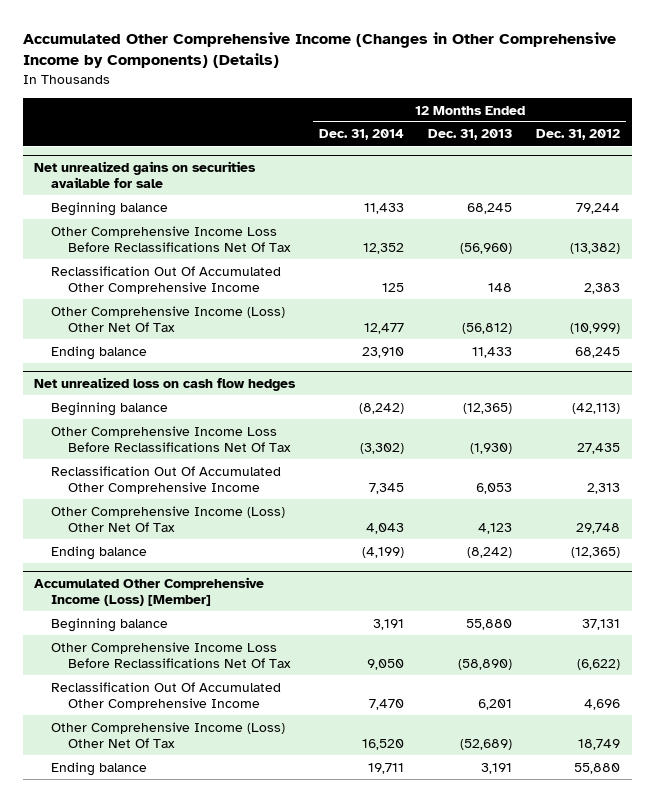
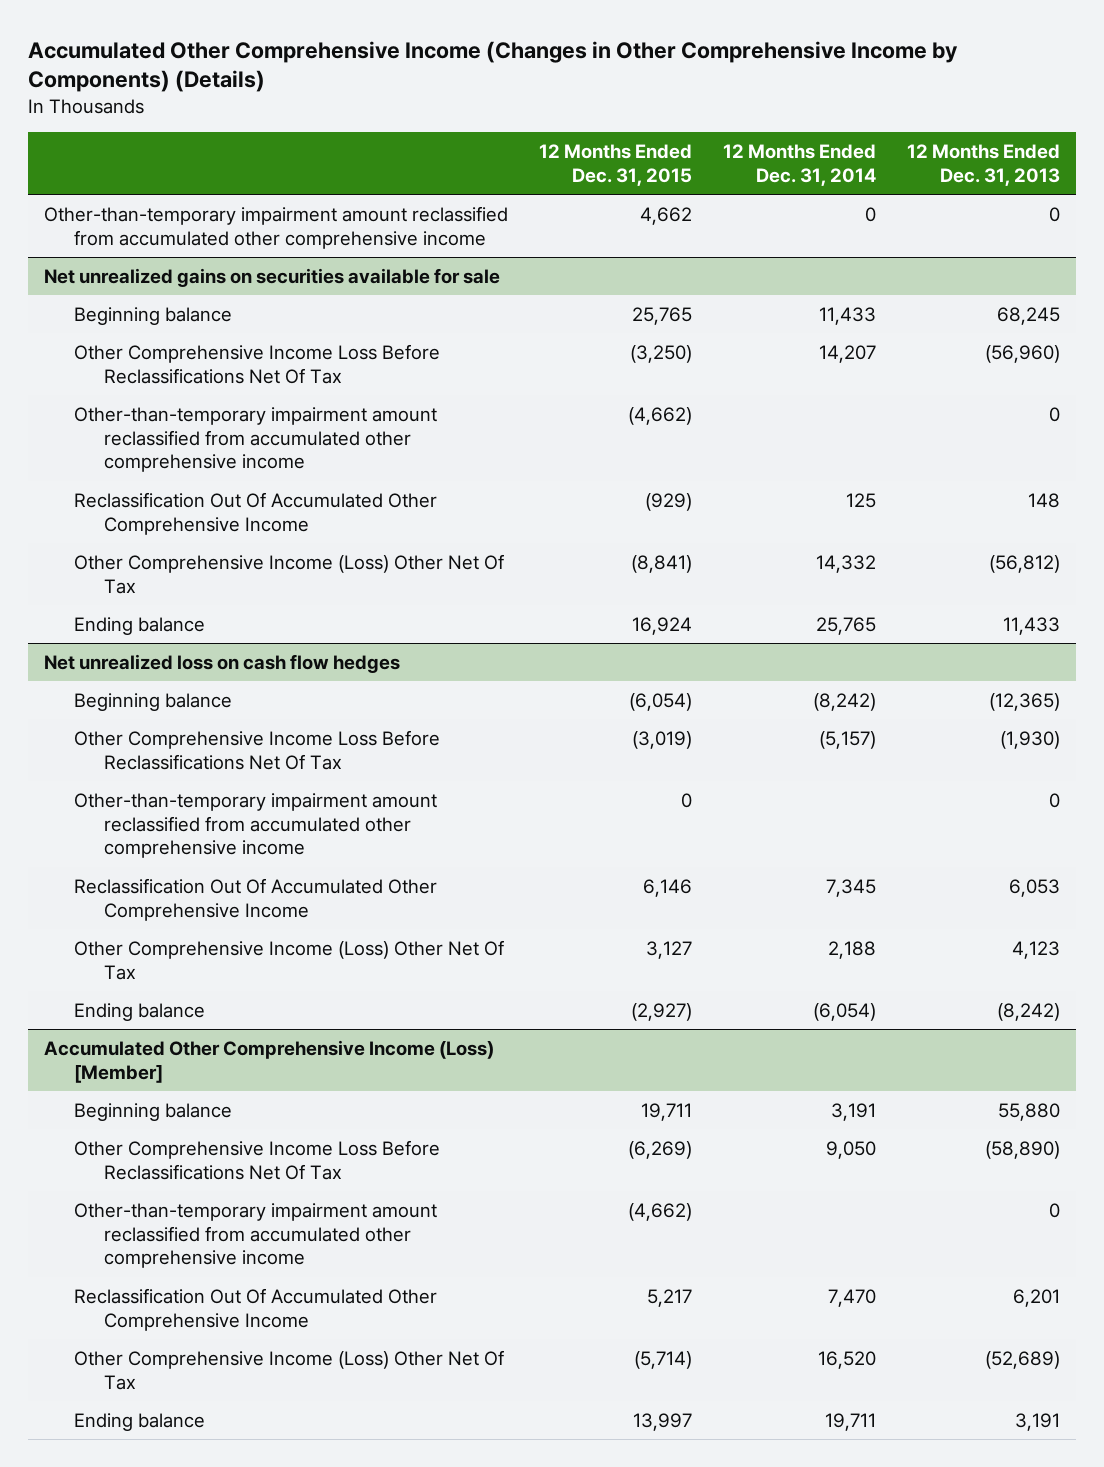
[535,129,620,141] Dec. 31, 2012 -> none
none -> [538,144,692,186] 12 Months Ended Dec. 31, 2015
none -> [43,205,508,249] Other-than-temporary impairment amount reclassified from accumulated other comprehensive income
[363,242,405,254] 12,352 -> [819,344,877,363] 14,207
none -> [74,406,438,473] Other-than-temporary impairment amount reclassified from accumulated other comprehensive income
[364,322,405,334] 12,477 -> [816,554,877,573] 14,332
[362,346,405,358] 23,910 -> [816,616,877,635] 25,765
[360,442,405,454] (3,302) -> [819,730,877,749] (5,157)
none -> [74,792,438,859] Other-than-temporary impairment amount reclassified from accumulated other comprehensive income
[366,522,405,534] 4,043 -> [828,940,877,959] 2,188
[362,546,405,558] (4,199) -> [813,1002,877,1021] (6,054)
none -> [74,1202,438,1269] Other-than-temporary impairment amount reclassified from accumulated other comprehensive income

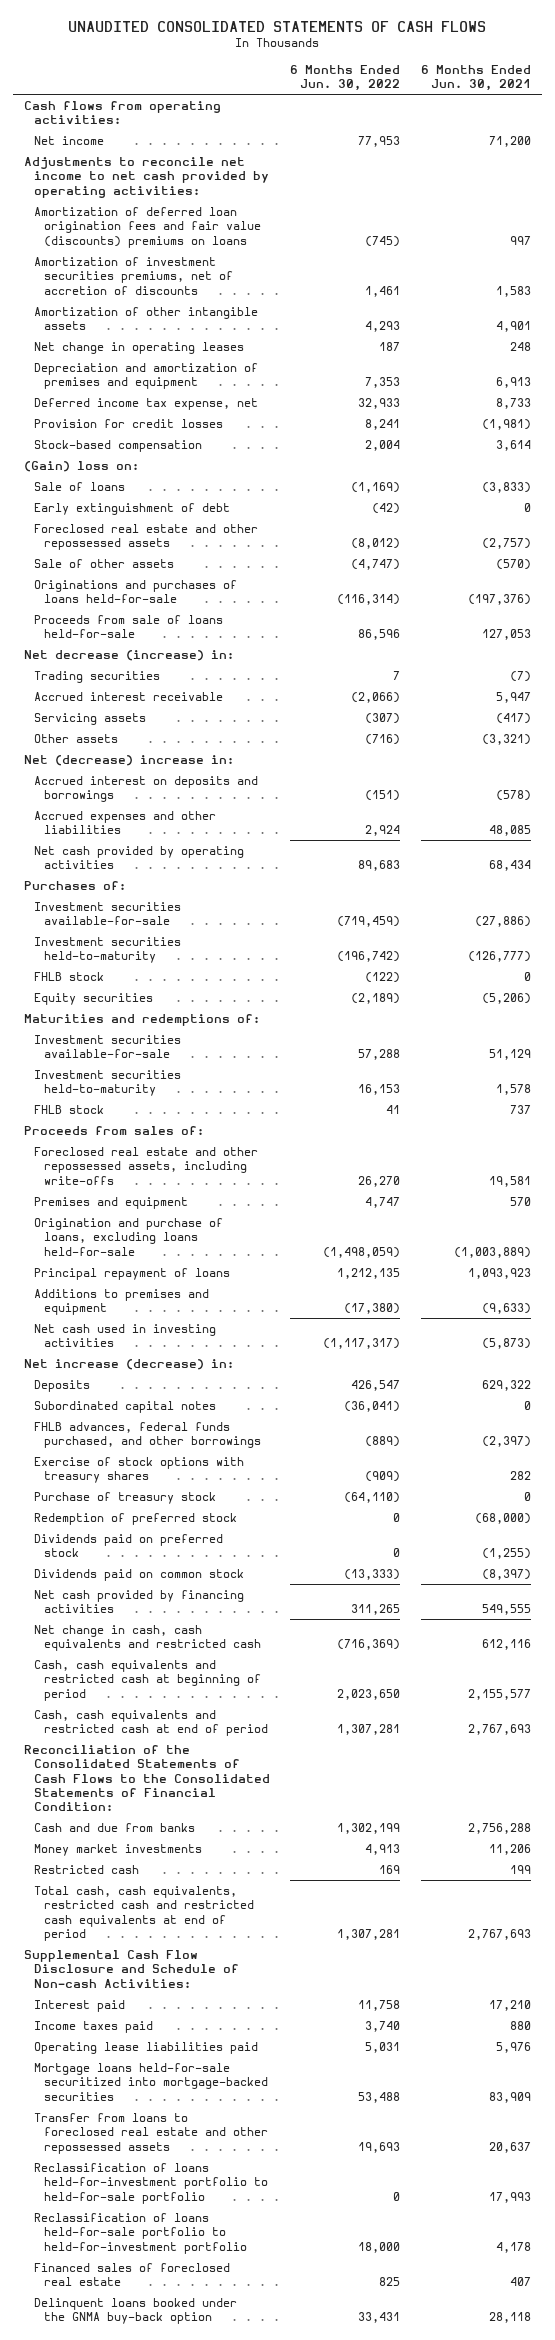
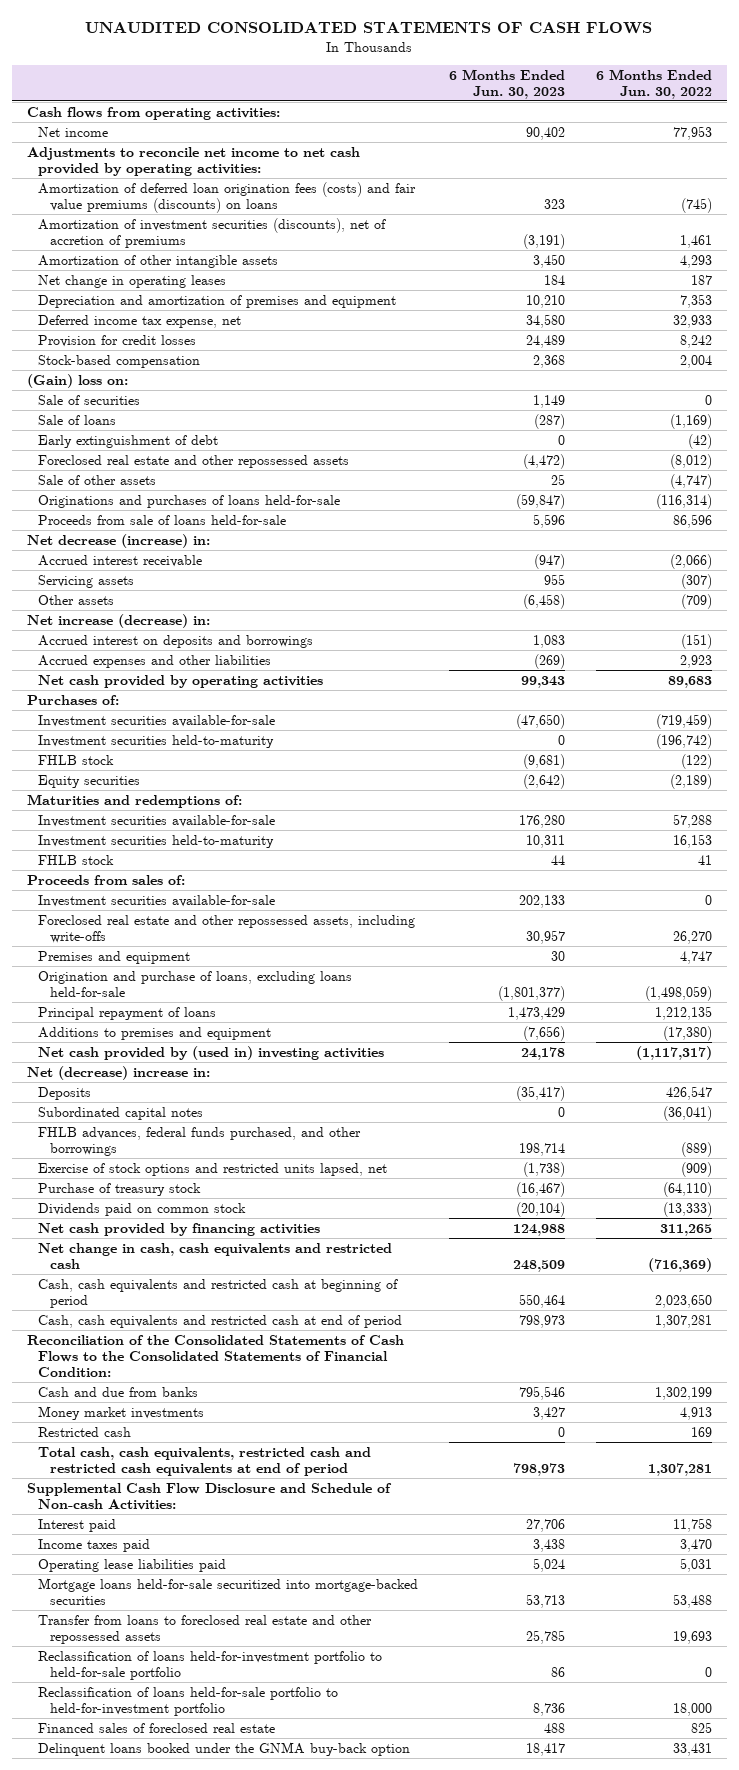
[421,64,532,92] 6 Months Ended Jun. 30, 2021 -> none
none -> [448,68,565,99] 6 Months Ended Jun. 30, 2023
[33,206,261,248] Amortization of deferred loan origination fees and fair value (discounts) premiums on loans -> [38,181,417,213] Amortization of deferred loan origination fees (costs) and fair value premiums (discounts) on loans
[33,256,233,295] Amortization of investment securities premiums, net of accretion of discounts -> [38,217,387,248] Amortization of investment securities (discounts), net of accretion of premiums
[365,418,401,430] 8,241 -> [679,334,712,348] 8,242
none -> [38,394,141,405] Sale of securities
[33,670,160,683] Trading securities -> none
[365,733,401,745] (716) -> [680,593,712,609] (709)
[23,1358,234,1370] Net increase (decrease) in: -> [27,613,211,628] Net increase (decrease) in:
[365,825,401,837] 2,924 -> [679,654,712,668] 2,923
none -> [38,894,276,907] Investment securities available-for-sale
[33,1323,216,1348] Net cash used in investing activities -> [38,1045,385,1060] Net cash provided by (used in) investing activities
[23,754,234,766] Net (decrease) increase in: -> [27,1065,211,1080] Net (decrease) increase in:
[33,1456,244,1484] Exercise of stock options with treasury shares -> none
none -> [38,1162,388,1176] Exercise of stock options and restricted units lapsed, net
[33,1512,237,1525] Redemption of preferred stock -> none
[33,1533,223,1558] Dividends paid on preferred stock -> none
[365,2020,401,2032] 3,740 -> [679,1538,712,1552] 3,470

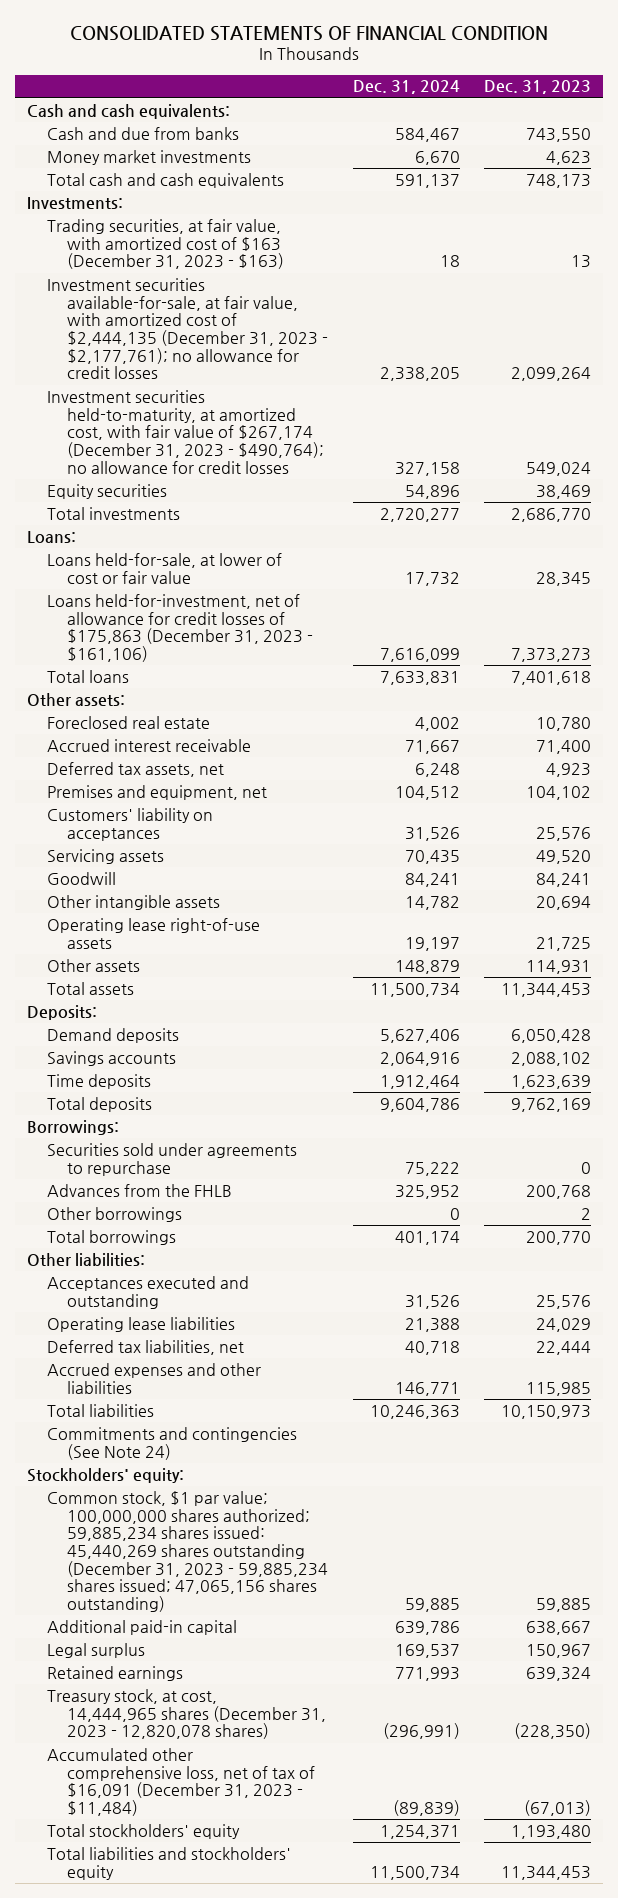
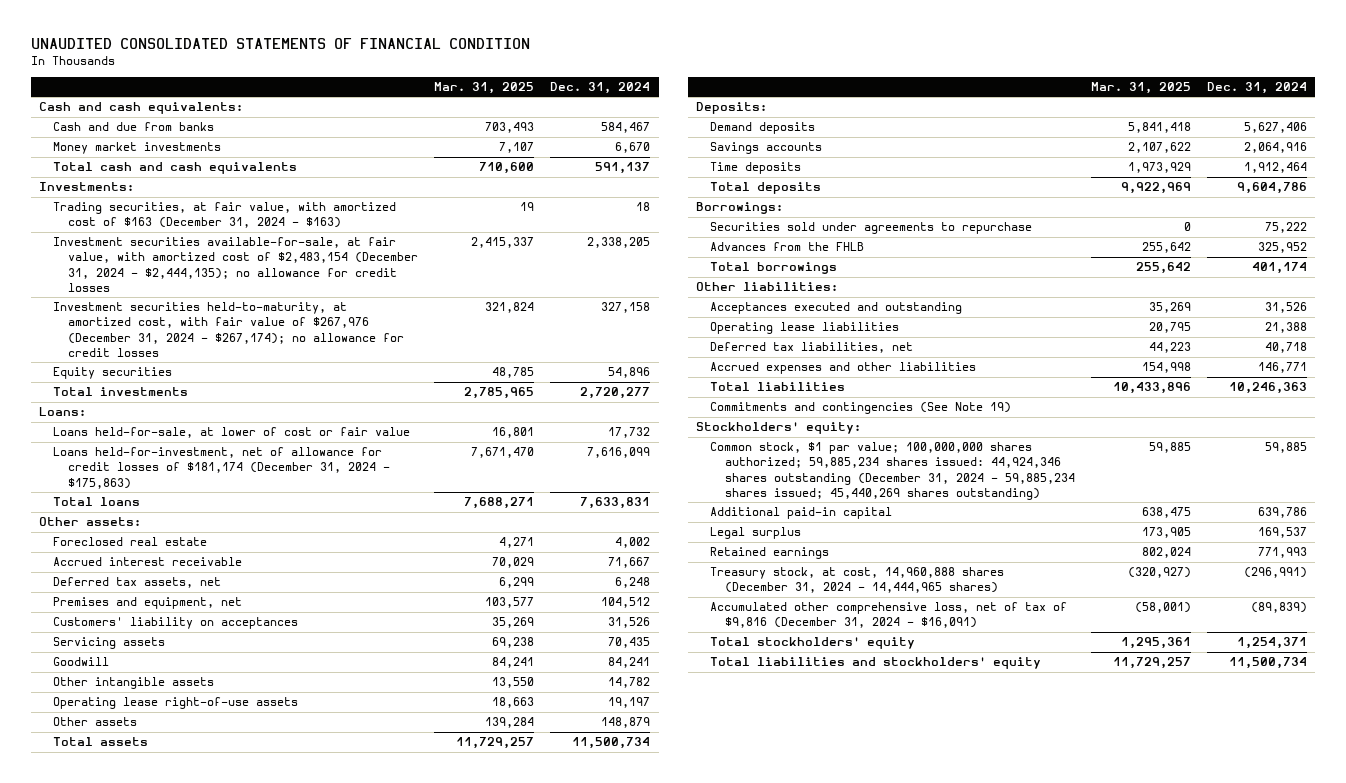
[69,25,548,41] CONSOLIDATED STATEMENTS OF FINANCIAL CONDITION -> [30,38,530,50] UNAUDITED CONSOLIDATED STATEMENTS OF FINANCIAL CONDITION
[483,80,591,95] Dec. 31, 2023 -> none
none -> [434,81,535,94] Mar. 31, 2025
[47,218,285,270] Trading securities, at fair value, with amortized cost of $163 (December 31, 2023 - $163) -> [53,202,397,229] Trading securities, at fair value, with amortized cost of $163 (December 31, 2024 - $163)
[47,277,329,380] Investment securities available-for-sale, at fair value, with amortized cost of $2,444,135 (December 31, 2023 - $2,177,761); no allowance for credit losses -> [53,237,418,292] Investment securities available-for-sale, at fair value, with amortized cost of $2,483,154 (December 31, 2024 - $2,444,135); no allowance for credit losses
[47,389,325,474] Investment securities held-to-maturity, at amortized cost, with fair value of $267,174 (December 31, 2023 - $490,764); no allowance for credit losses -> [53,302,404,357] Investment securities held-to-maturity, at amortized cost, with fair value of $267,976 (December 31, 2024 - $267,174); no allowance for credit losses
[47,593,314,663] Loans held-for-investment, net of allowance for credit losses of $175,863 (December 31, 2023 - $161,106) -> [53,447,390,489] Loans held-for-investment, net of allowance for credit losses of $181,174 (December 31, 2024 - $175,863)
[47,1206,183,1222] Other borrowings -> none
[47,1426,298,1460] Commitments and contingencies (See Note 24) -> [710,402,1012,415] Commitments and contingencies (See Note 19)
[47,1490,329,1613] Common stock, $1 par value; 100,000,000 shares authorized; 59,885,234 shares issued: 45,440,269 shares outstanding (December 31, 2023 - 59,885,234 shares issued; 47,065,156 shares outstanding) -> [710,442,1075,500] Common stock, $1 par value; 100,000,000 shares authorized; 59,885,234 shares issued: 44,924,346 shares outstanding (December 31, 2024 - 59,885,234 shares issued; 45,440,269 shares outstanding)
[47,1688,327,1740] Treasury stock, at cost, 14,444,965 shares (December 31, 2023 - 12,820,078 shares) -> [710,567,1005,594] Treasury stock, at cost, 14,960,888 shares (December 31, 2024 - 14,444,965 shares)
[47,1747,316,1817] Accumulated other comprehensive loss, net of tax of $16,091 (December 31, 2023 - $11,484) -> [710,602,1068,629] Accumulated other comprehensive loss, net of tax of $9,816 (December 31, 2024 - $16,091)

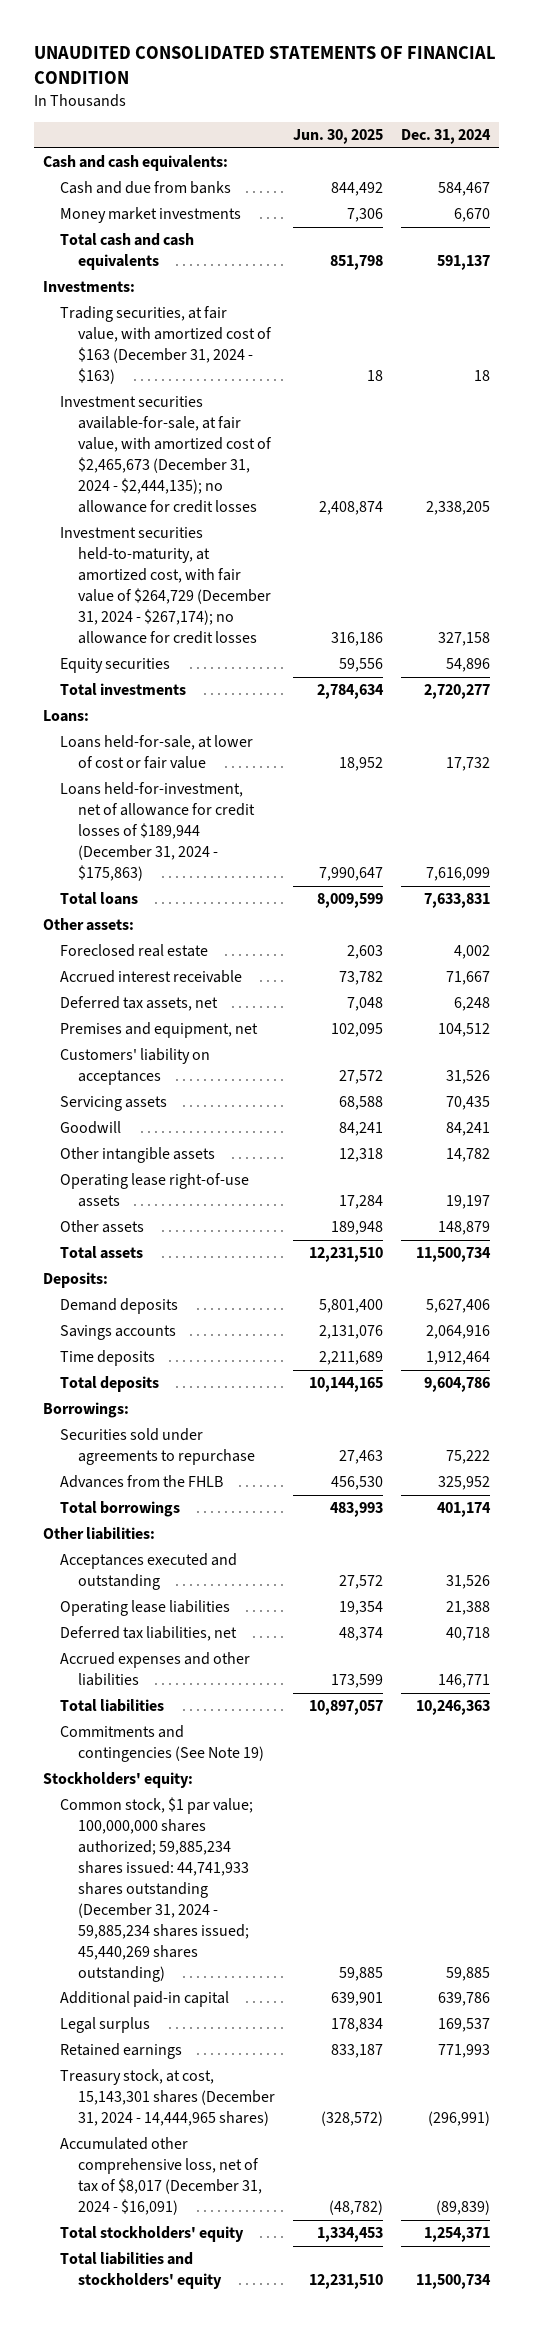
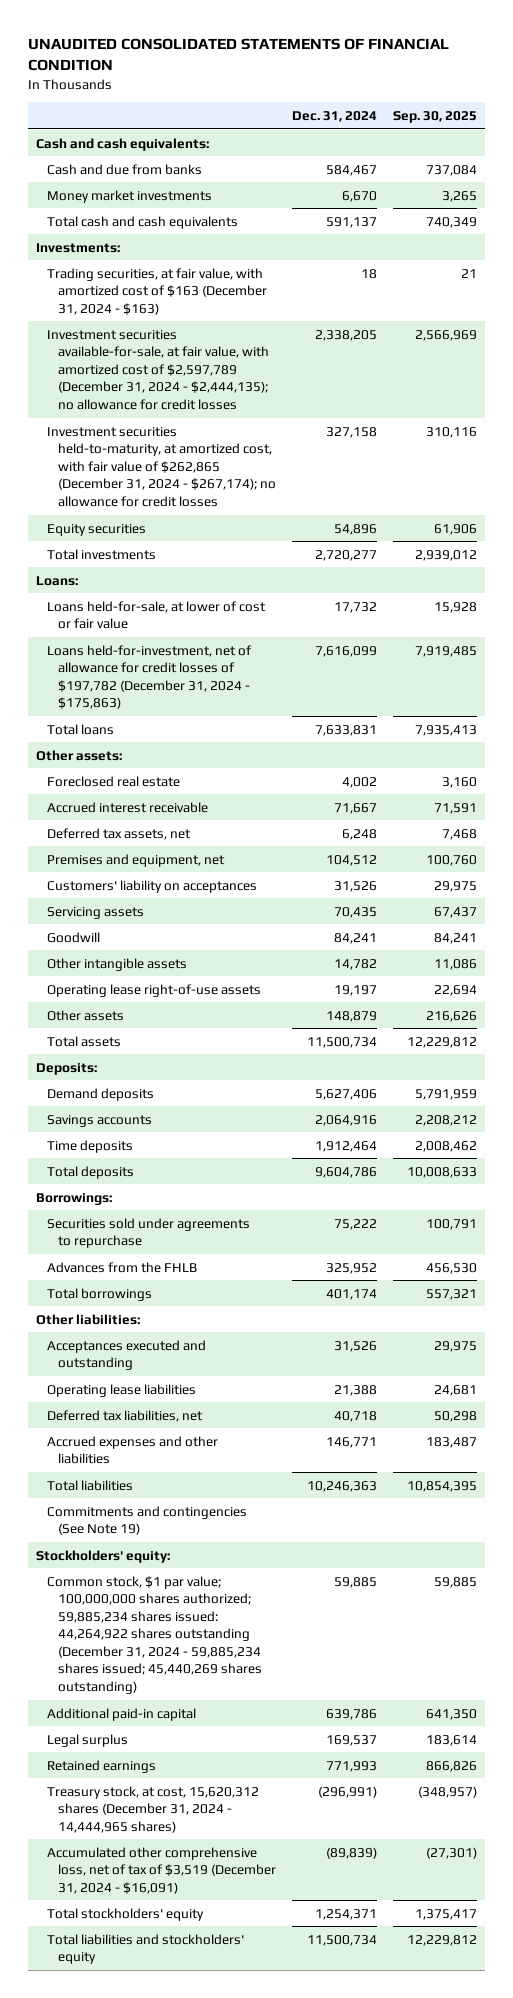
[293,129,384,145] Jun. 30, 2025 -> none
none -> [392,110,477,123] Sep. 30, 2025
[60,396,273,514] Investment securities available-for-sale, at fair value, with amortized cost of $2,465,673 (December 31, 2024 - $2,444,135); no allowance for credit losses -> [46,329,269,410] Investment securities available-for-sale, at fair value, with amortized cost of $2,597,789 (December 31, 2024 - $2,444,135); no allowance for credit losses
[60,527,272,645] Investment securities held-to-maturity, at amortized cost, with fair value of $264,729 (December 31, 2024 - $267,174); no allowance for credit losses -> [46,426,276,507] Investment securities held-to-maturity, at amortized cost, with fair value of $262,865 (December 31, 2024 - $267,174); no allowance for credit losses
[60,782,256,882] Loans held-for-investment, net of allowance for credit losses of $189,944 (December 31, 2024 - $175,863) -> [46,644,252,710] Loans held-for-investment, net of allowance for credit losses of $197,782 (December 31, 2024 - $175,863)
[60,1797,254,1982] Common stock, $1 par value; 100,000,000 shares authorized; 59,885,234 shares issued: 44,741,933 shares outstanding (December 31, 2024 - 59,885,234 shares issued; 45,440,269 shares outstanding) -> [46,1575,262,1694] Common stock, $1 par value; 100,000,000 shares authorized; 59,885,234 shares issued: 44,264,922 shares outstanding (December 31, 2024 - 59,885,234 shares issued; 45,440,269 shares outstanding)
[60,2069,276,2127] Treasury stock, at cost, 15,143,301 shares (December 31, 2024 - 14,444,965 shares) -> [46,1785,259,1833] Treasury stock, at cost, 15,620,312 shares (December 31, 2024 - 14,444,965 shares)
[60,2137,263,2216] Accumulated other comprehensive loss, net of tax of $8,017 (December 31, 2024 - $16,091) -> [46,1846,276,1894] Accumulated other comprehensive loss, net of tax of $3,519 (December 31, 2024 - $16,091)

